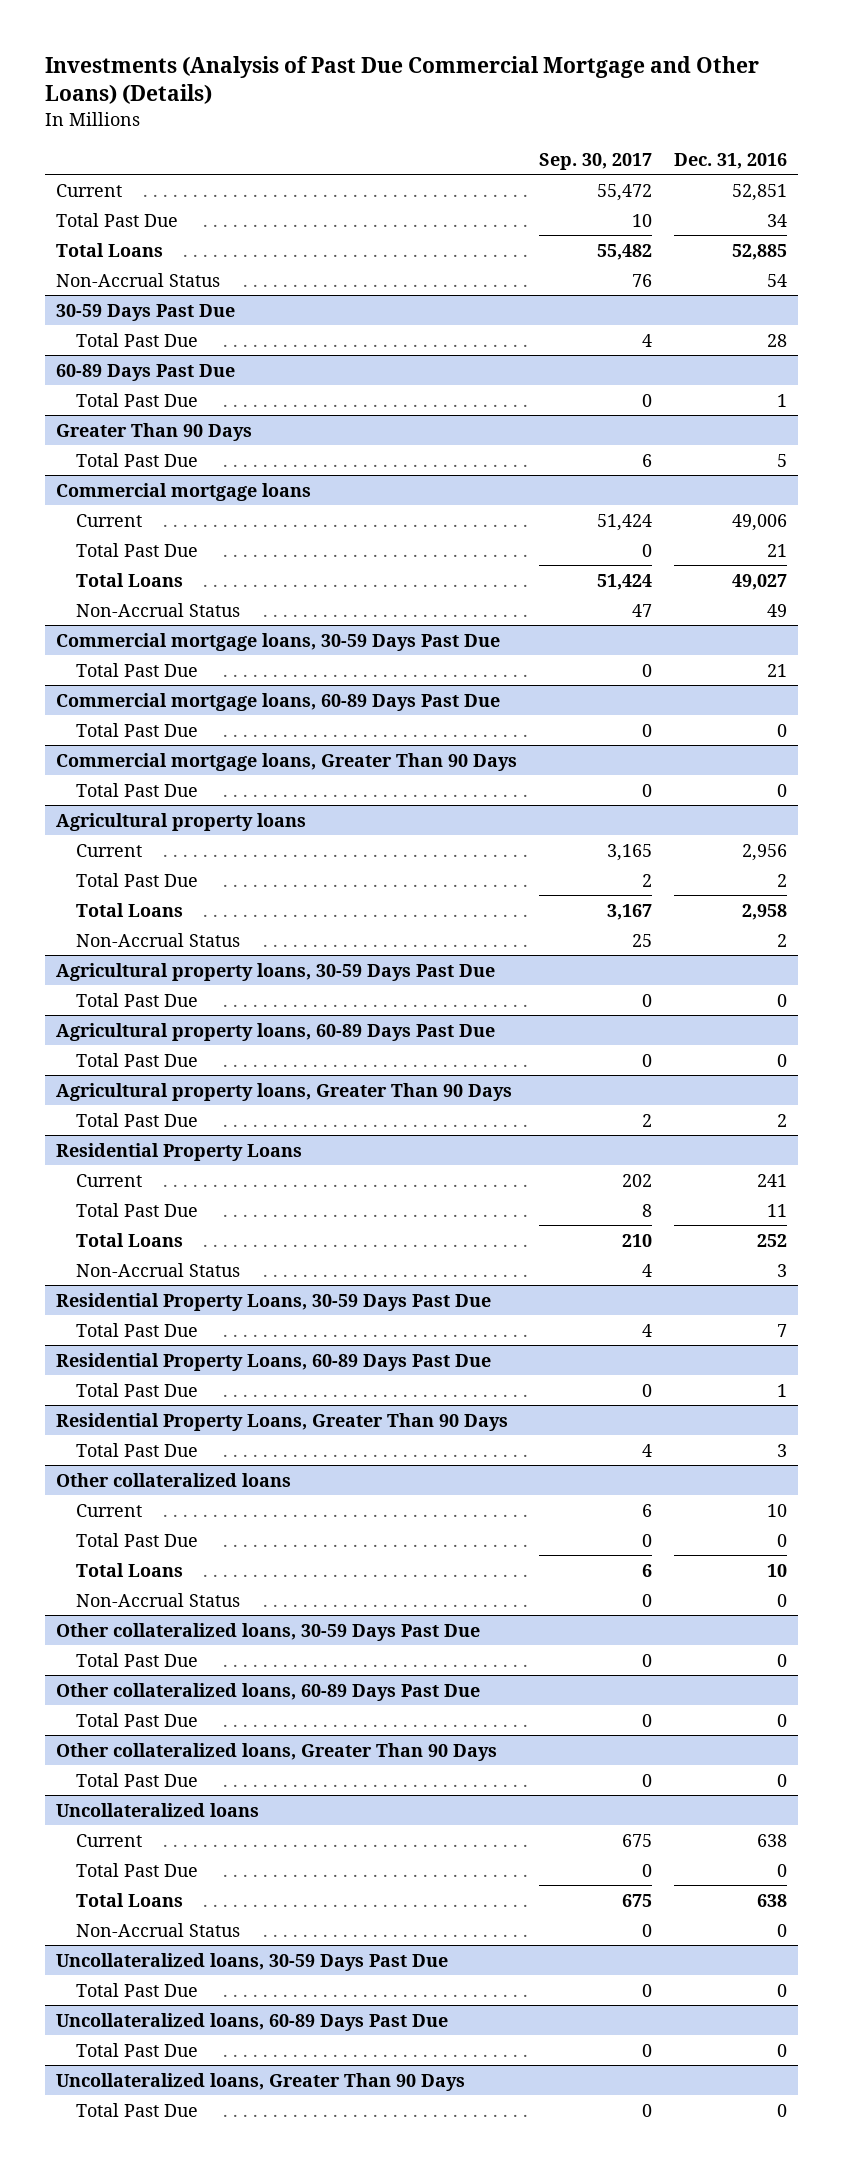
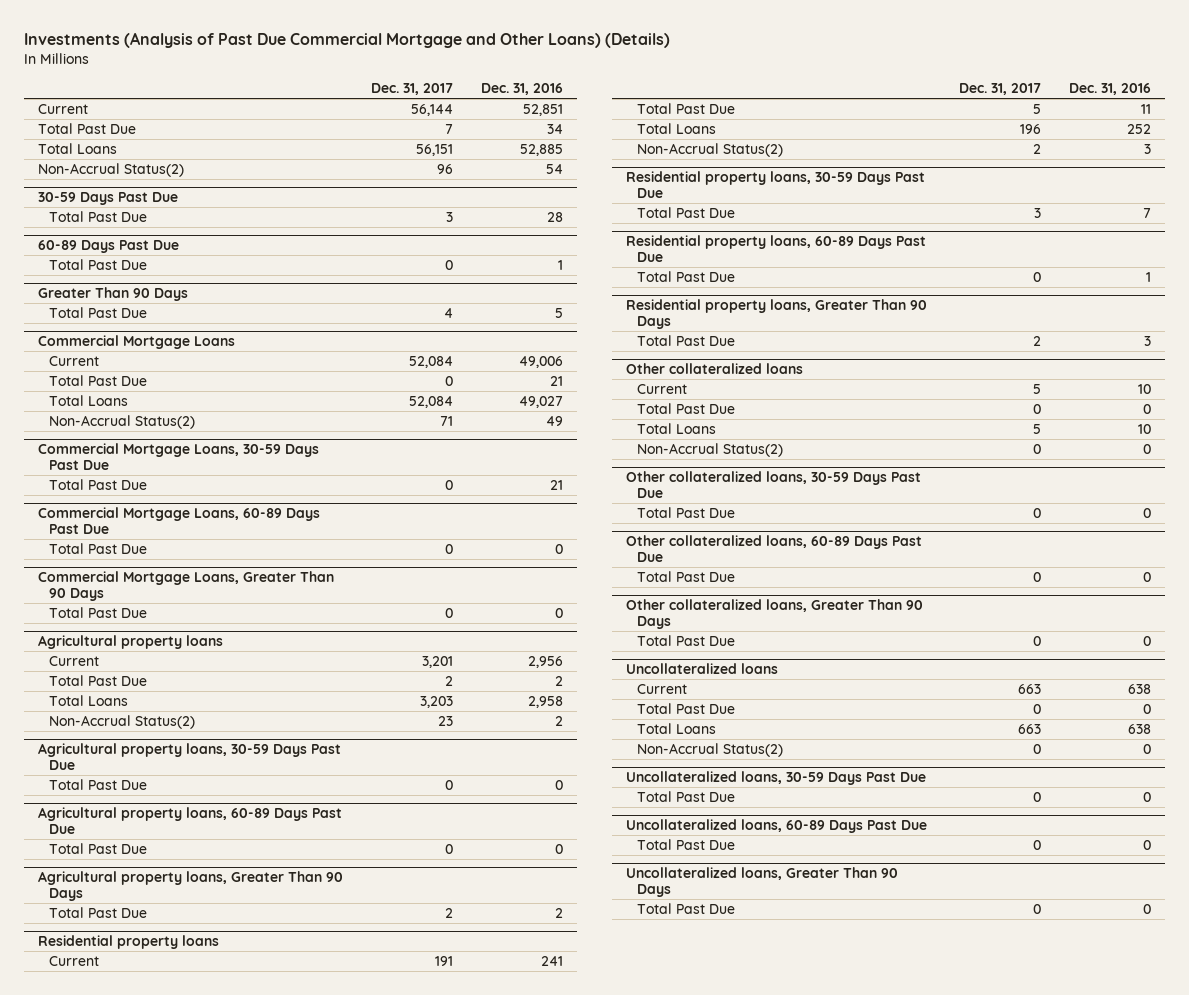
[538,152,652,170] Sep. 30, 2017 -> none
none -> [370,83,453,96] Dec. 31, 2017
[55,272,220,287] Non-Accrual Status -> [37,163,184,178] Non-Accrual Status(2)
[55,482,311,501] Commercial mortgage loans -> [37,335,235,350] Commercial Mortgage Loans
[76,602,241,617] Non-Accrual Status -> [48,415,195,430] Non-Accrual Status(2)
[55,632,500,651] Commercial mortgage loans, 30-59 Days Past Due -> [37,443,319,471] Commercial Mortgage Loans, 30-59 Days Past Due
[55,692,500,711] Commercial mortgage loans, 60-89 Days Past Due -> [37,507,320,535] Commercial Mortgage Loans, 60-89 Days Past Due
[55,752,517,771] Commercial mortgage loans, Greater Than 90 Days -> [37,571,334,602] Commercial Mortgage Loans, Greater Than 90 Days
[76,932,241,947] Non-Accrual Status -> [48,715,195,730] Non-Accrual Status(2)
[55,1142,302,1161] Residential Property Loans -> [37,935,219,950] Residential property loans
[76,1262,241,1277] Non-Accrual Status -> [636,143,783,158] Non-Accrual Status(2)
[55,1292,491,1311] Residential Property Loans, 30-59 Days Past Due -> [625,171,925,199] Residential property loans, 30-59 Days Past Due
[55,1352,491,1371] Residential Property Loans, 60-89 Days Past Due -> [625,235,926,263] Residential property loans, 60-89 Days Past Due
[55,1412,508,1431] Residential Property Loans, Greater Than 90 Days -> [625,299,927,330] Residential property loans, Greater Than 90 Days
[76,1592,241,1607] Non-Accrual Status -> [636,443,783,458] Non-Accrual Status(2)
[76,1922,241,1937] Non-Accrual Status -> [636,743,783,758] Non-Accrual Status(2)

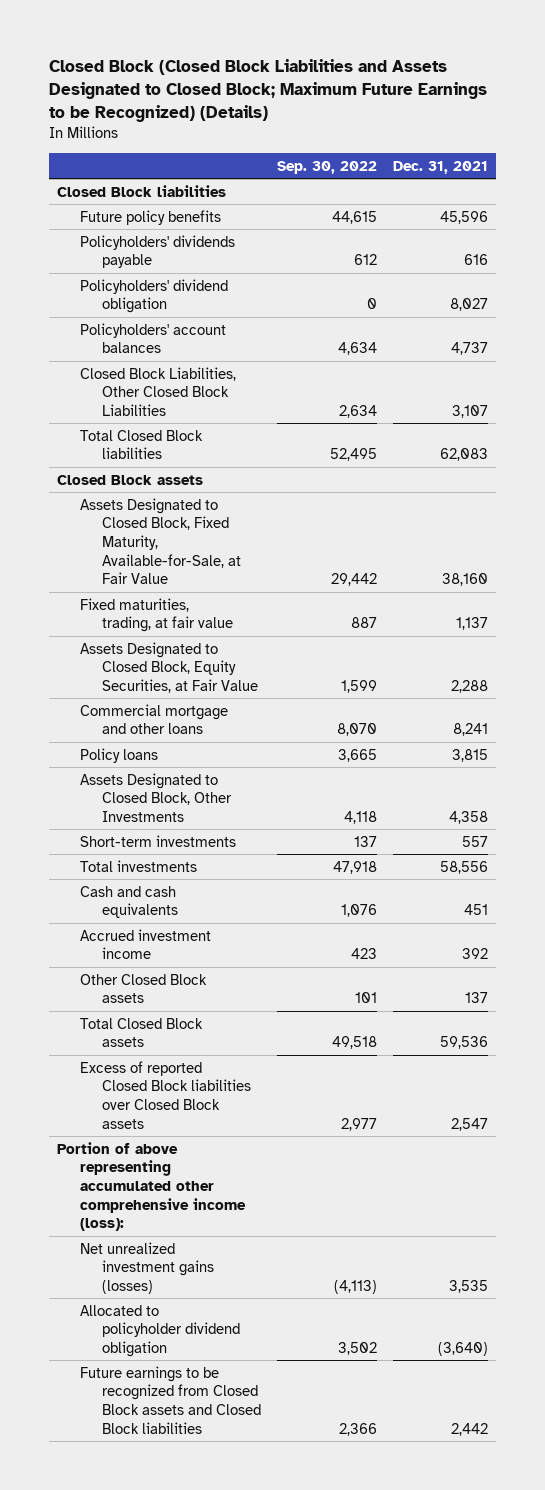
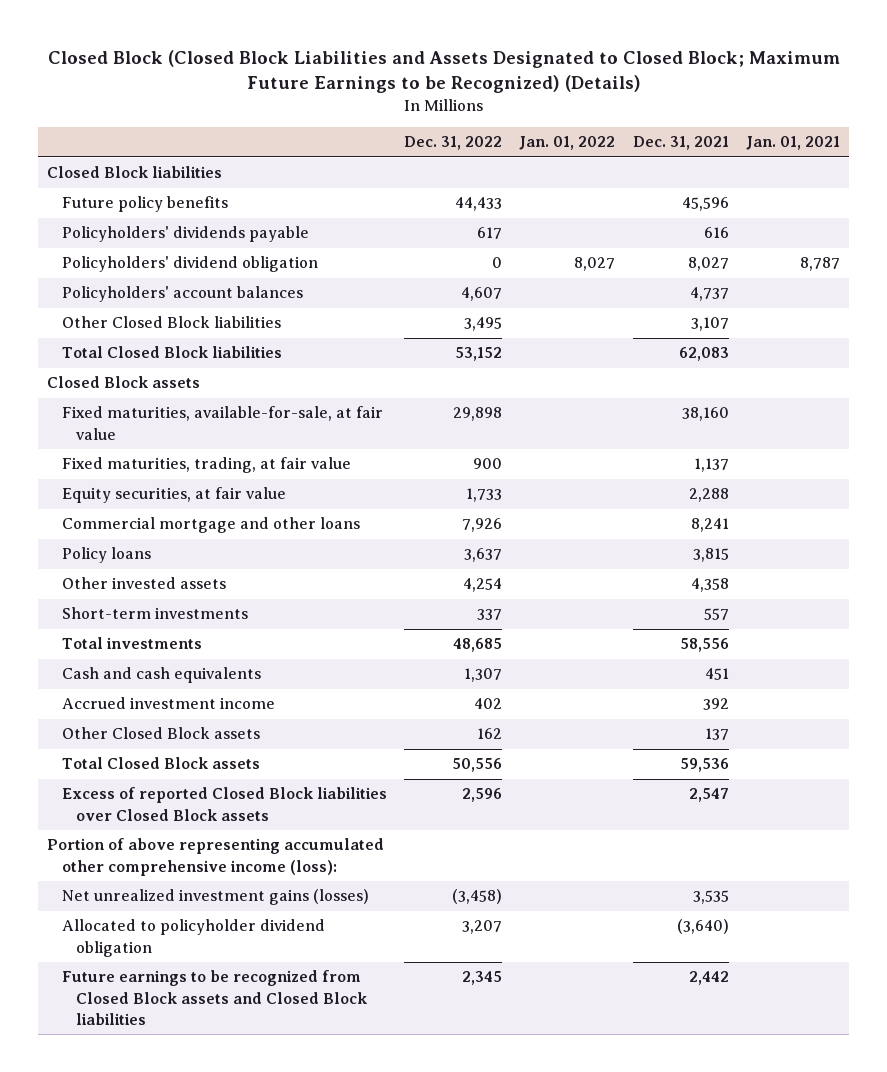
[276,160,377,174] Sep. 30, 2022 -> none
none -> [404,136,503,151] Dec. 31, 2022
none -> [519,136,616,151] Jan. 01, 2022
none -> [745,136,840,151] Jan. 01, 2021
[79,366,236,416] Closed Block Liabilities, Other Closed Block Liabilities -> [61,316,281,329] Other Closed Block liabilities
[79,497,242,585] Assets Designated to Closed Block, Fixed Maturity, Available-for-Sale, at Fair Value -> [61,406,383,440] Fixed maturities, available-for-sale, at fair value
[79,641,259,693] Assets Designated to Closed Block, Equity Securities, at Fair Value -> [61,487,286,504] Equity securities, at fair value
[79,772,233,822] Assets Designated to Closed Block, Other Investments -> [61,577,226,590] Other invested assets

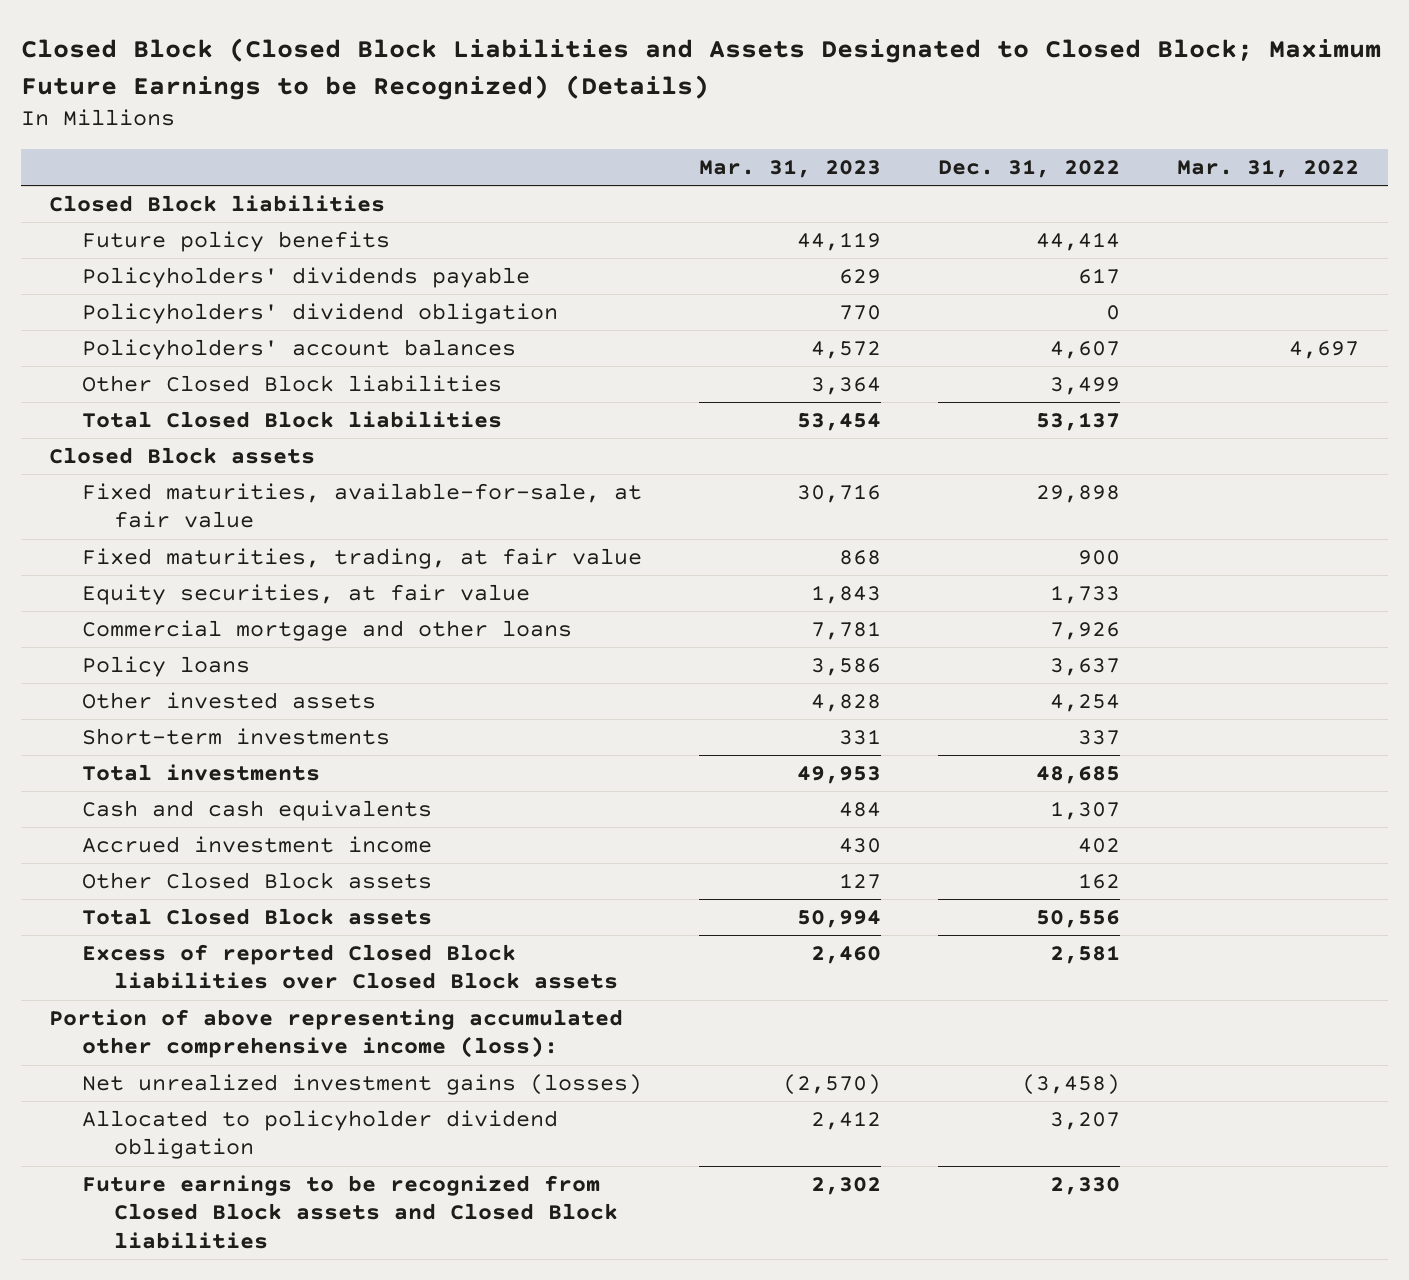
[519,136,616,151] Jan. 01, 2022 -> none
[632,136,729,151] Dec. 31, 2021 -> none
[745,136,840,151] Jan. 01, 2021 -> none
none -> [699,158,882,178] Mar. 31, 2023
none -> [1177,158,1360,178] Mar. 31, 2022
[455,197,503,212] 44,433 -> [1036,232,1121,252] 44,414
[464,317,503,332] 3,495 -> [1050,377,1121,396] 3,499
[455,347,503,362] 53,152 -> [1036,412,1121,432] 53,137
[462,788,503,803] 2,596 -> [1050,945,1121,965] 2,581
[462,971,503,986] 2,345 -> [1050,1177,1121,1196] 2,330

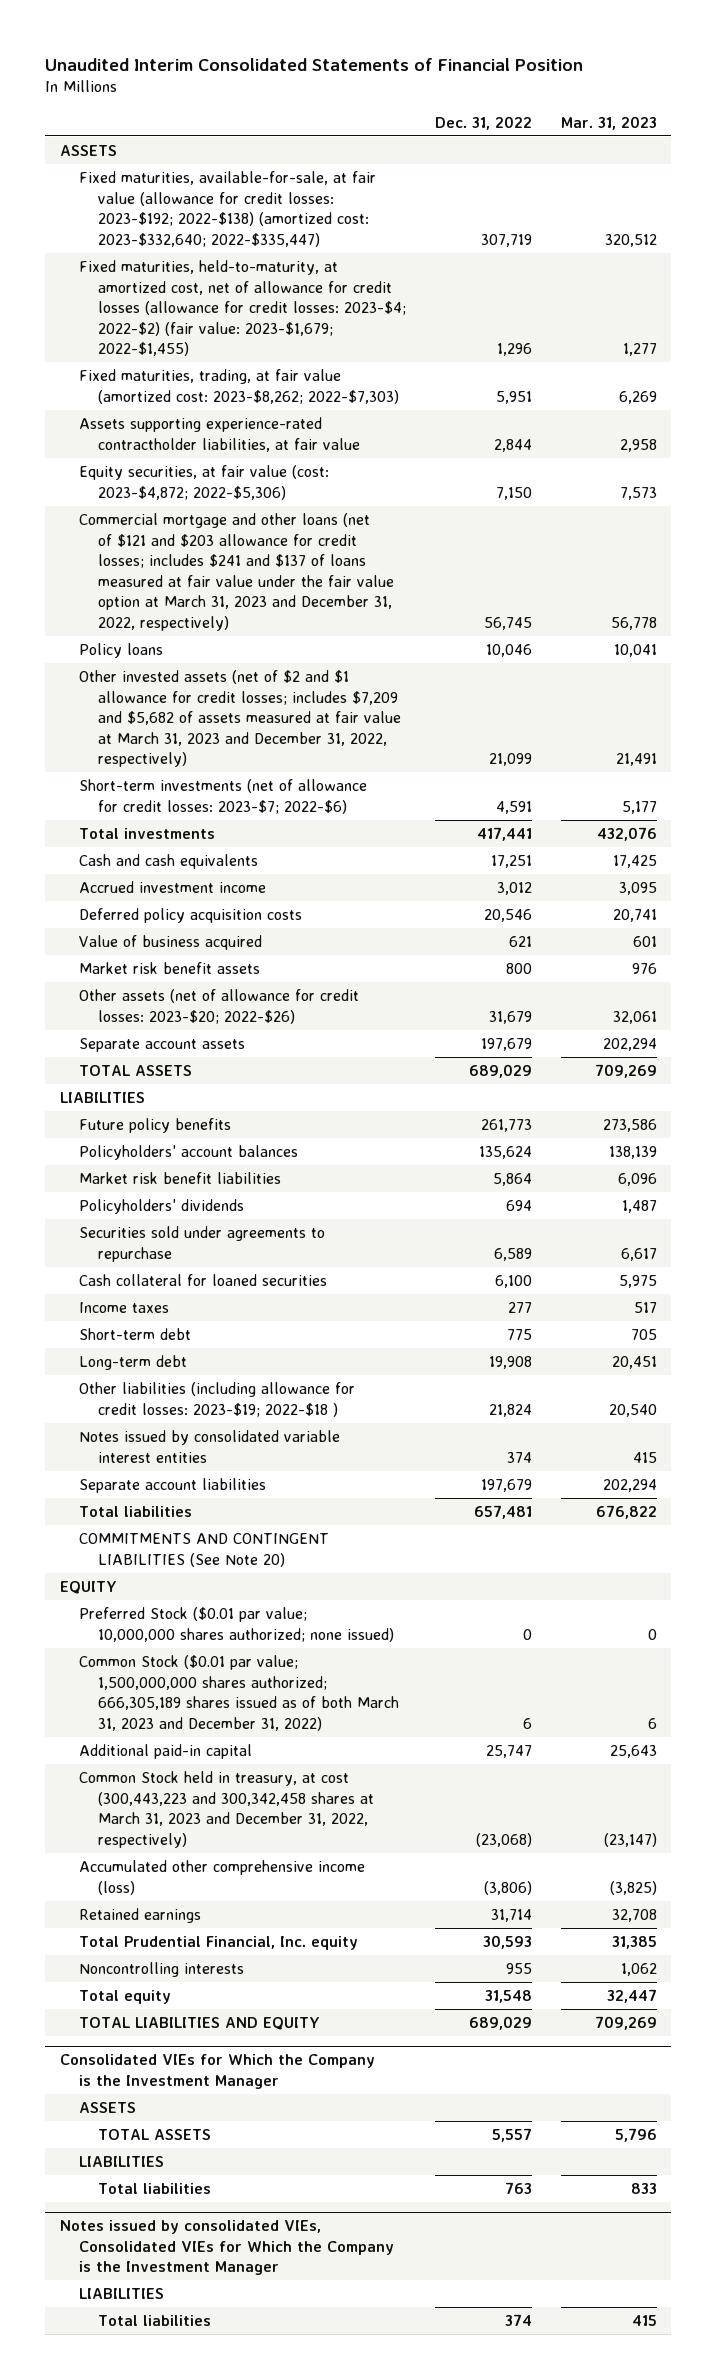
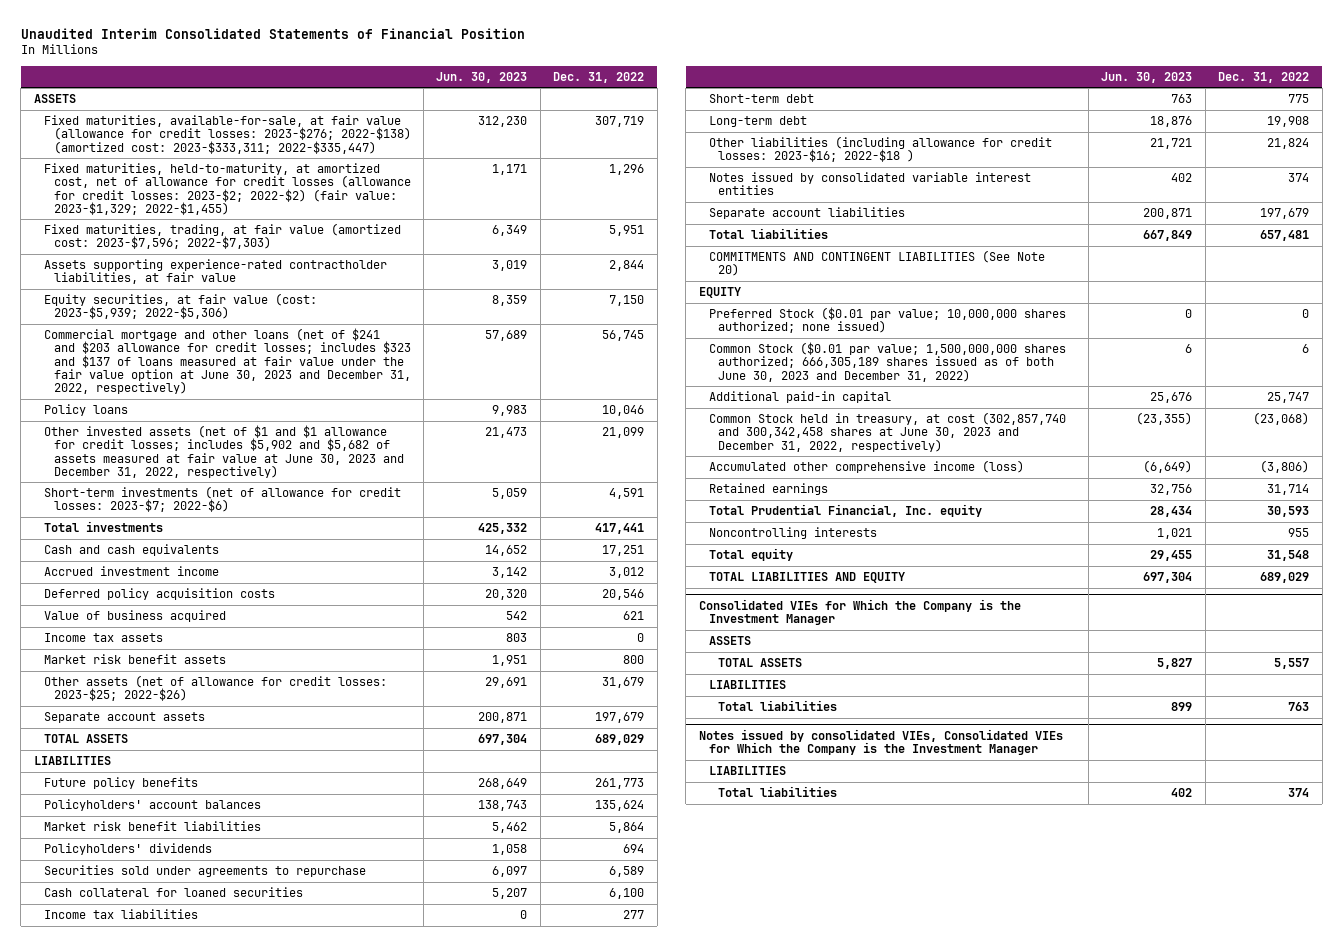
[560,115,657,130] Mar. 31, 2023 -> none
none -> [436,71,528,83] Jun. 30, 2023
[78,171,376,247] Fixed maturities, available-for-sale, at fair value (allowance for credit losses: 2023-$192; 2022-$138) (amortized cost: 2023-$332,640; 2022-$335,447) -> [43,115,411,154] Fixed maturities, available-for-sale, at fair value (allowance for credit losses: 2023-$276; 2022-$138) (amortized cost: 2023-$333,311; 2022-$335,447)
[78,260,406,357] Fixed maturities, held-to-maturity, at amortized cost, net of allowance for credit losses (allowance for credit losses: 2023-$4; 2022-$2) (fair value: 2023-$1,679; 2022-$1,455) -> [43,163,411,215] Fixed maturities, held-to-maturity, at amortized cost, net of allowance for credit losses (allowance for credit losses: 2023-$2; 2022-$2) (fair value: 2023-$1,329; 2022-$1,455)
[78,369,399,404] Fixed maturities, trading, at fair value (amortized cost: 2023-$8,262; 2022-$7,303) -> [43,223,401,250] Fixed maturities, trading, at fair value (amortized cost: 2023-$7,596; 2022-$7,303)
[78,465,329,500] Equity securities, at fair value (cost: 2023-$4,872; 2022-$5,306) -> [43,293,317,320] Equity securities, at fair value (cost: 2023-$5,939; 2022-$5,306)
[78,513,394,631] Commercial mortgage and other loans (net of $121 and $203 allowance for credit losses; includes $241 and $137 of loans measured at fair value under the fair value option at March 31, 2023 and December 31, 2022, respectively) -> [43,328,411,394] Commercial mortgage and other loans (net of $241 and $203 allowance for credit losses; includes $323 and $137 of loans measured at fair value under the fair value option at June 30, 2023 and December 31, 2022, respectively)
[78,670,401,768] Other invested assets (net of $2 and $1 allowance for credit losses; includes $7,209 and $5,682 of assets measured at fair value at March 31, 2023 and December 31, 2022, respectively) -> [43,425,404,478] Other invested assets (net of $1 and $1 allowance for credit losses; includes $5,902 and $5,682 of assets measured at fair value at June 30, 2023 and December 31, 2022, respectively)
none -> [43,633,163,643] Income tax assets
[78,989,359,1024] Other assets (net of allowance for credit losses: 2023-$20; 2022-$26) -> [43,675,387,702] Other assets (net of allowance for credit losses: 2023-$25; 2022-$26)
[78,1302,169,1314] Income taxes -> [43,909,198,920] Income tax liabilities
[78,1382,355,1417] Other liabilities (including allowance for credit losses: 2023-$19; 2022-$18 ) -> [708,136,1052,163] Other liabilities (including allowance for credit losses: 2023-$16; 2022-$18 )
[78,1655,399,1731] Common Stock ($0.01 par value; 1,500,000,000 shares authorized; 666,305,189 shares issued as of both March 31, 2023 and December 31, 2022) -> [708,342,1066,382] Common Stock ($0.01 par value; 1,500,000,000 shares authorized; 666,305,189 shares issued as of both June 30, 2023 and December 31, 2022)
[78,1771,374,1848] Common Stock held in treasury, at cost (300,443,223 and 300,342,458 shares at March 31, 2023 and December 31, 2022, respectively) -> [708,412,1066,452] Common Stock held in treasury, at cost (302,857,740 and 300,342,458 shares at June 30, 2023 and December 31, 2022, respectively)

